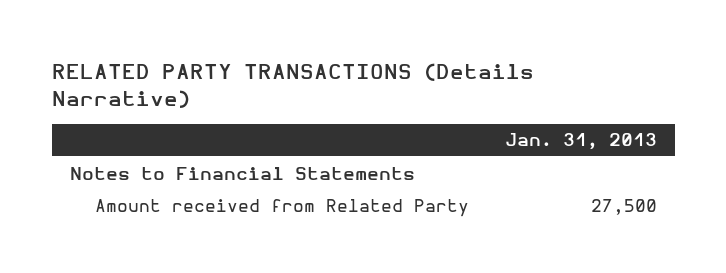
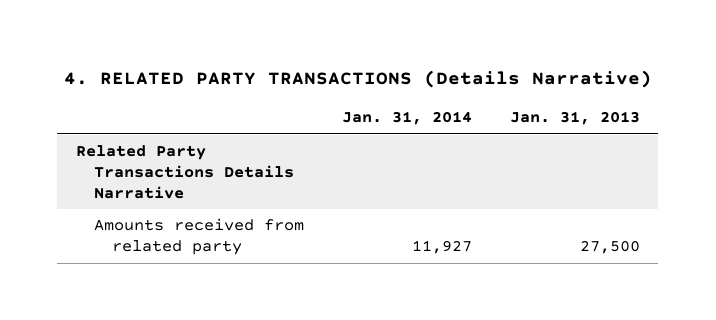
[51,62,534,109] RELATED PARTY TRANSACTIONS (Details Narrative) -> [63,69,652,88] 4. RELATED PARTY TRANSACTIONS (Details Narrative)
none -> [341,111,472,126] Jan. 31, 2014
[69,166,415,180] Notes to Financial Statements -> none
none -> [76,145,295,200] Related Party Transactions Details Narrative
[94,198,469,217] Amount received from Related Party -> [94,218,305,256] Amounts received from related party

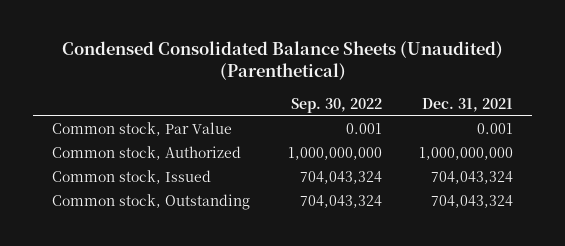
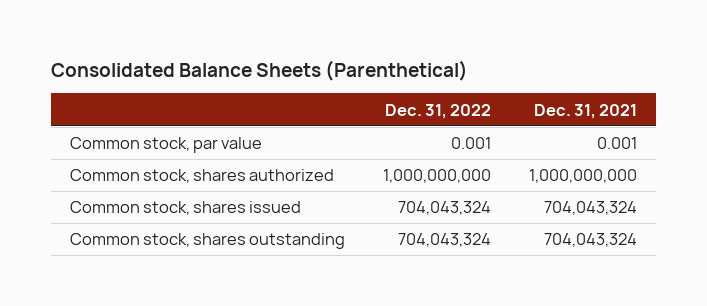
[61,41,503,81] Condensed Consolidated Balance Sheets (Unaudited) (Parenthetical) -> [51,59,469,81] Consolidated Balance Sheets (Parenthetical)
[290,97,382,113] Sep. 30, 2022 -> none
none -> [385,103,492,119] Dec. 31, 2022
[52,122,233,137] Common stock, Par Value -> [70,137,263,154] Common stock, par value
[52,146,242,161] Common stock, Authorized -> [70,169,335,184] Common stock, shares authorized
[52,170,212,185] Common stock, Issued -> [70,201,302,216] Common stock, shares issued
[52,194,251,211] Common stock, Outstanding -> [70,233,346,250] Common stock, shares outstanding

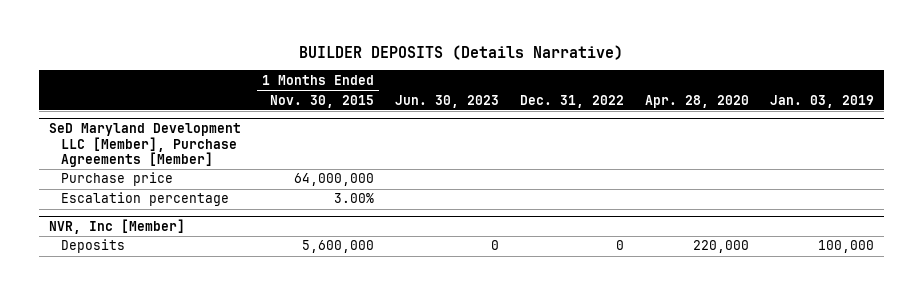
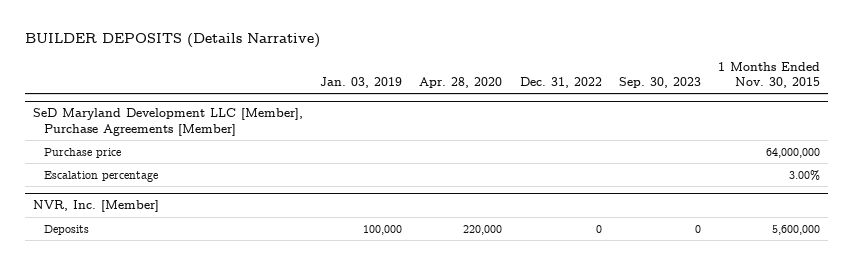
[394,94,499,108] Jun. 30, 2023 -> none
none -> [618,76,701,88] Sep. 30, 2023
[49,219,186,235] NVR, Inc [Member] -> [33,200,160,213] NVR, Inc. [Member]

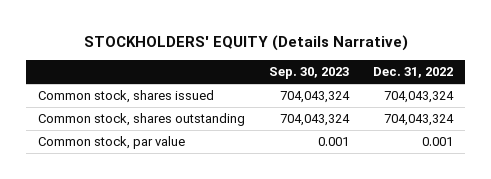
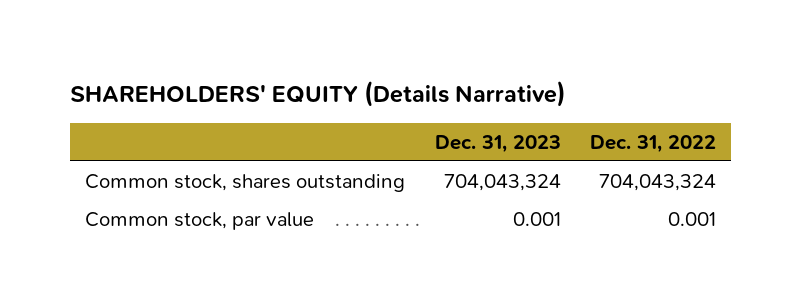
[83,34,408,51] STOCKHOLDERS' EQUITY (Details Narrative) -> [70,81,567,108] SHAREHOLDERS' EQUITY (Details Narrative)
[269,67,350,80] Sep. 30, 2023 -> none
none -> [434,134,561,153] Dec. 31, 2023
[38,90,215,104] Common stock, shares issued -> none

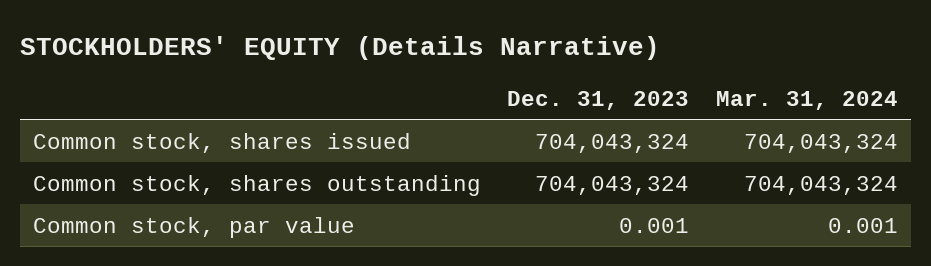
[70,81,567,108] SHAREHOLDERS' EQUITY (Details Narrative) -> [19,35,660,60] STOCKHOLDERS' EQUITY (Details Narrative)
[590,134,717,153] Dec. 31, 2022 -> none
none -> [715,90,898,110] Mar. 31, 2024
none -> [32,132,411,153] Common stock, shares issued

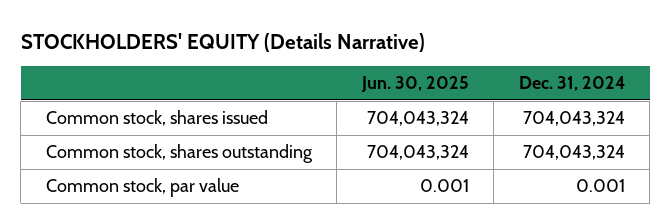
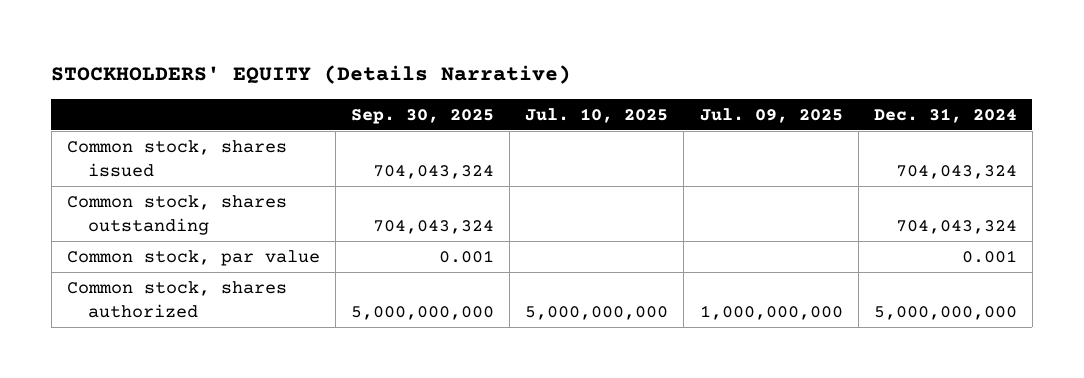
[360,76,469,93] Jun. 30, 2025 -> none
none -> [351,108,495,124] Sep. 30, 2025
none -> [525,107,669,123] Jul. 10, 2025
none -> [699,107,843,123] Jul. 09, 2025
none -> [66,280,287,318] Common stock, shares authorized

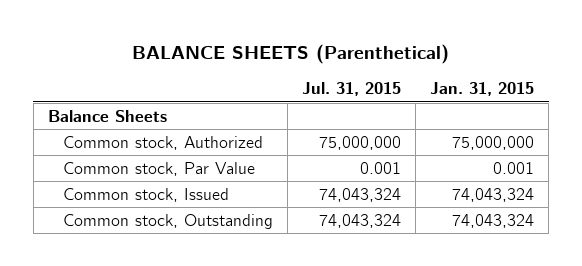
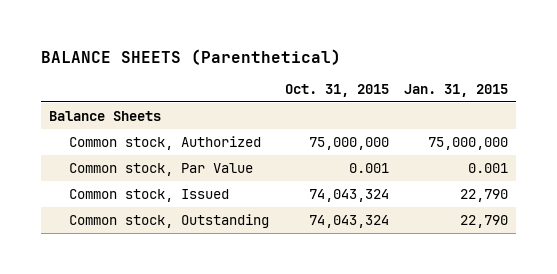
[302,82,402,97] Jul. 31, 2015 -> none
none -> [284,84,389,98] Oct. 31, 2015
[452,187,535,202] 74,043,324 -> [460,188,509,202] 22,790
[452,213,535,228] 74,043,324 -> [460,214,509,228] 22,790

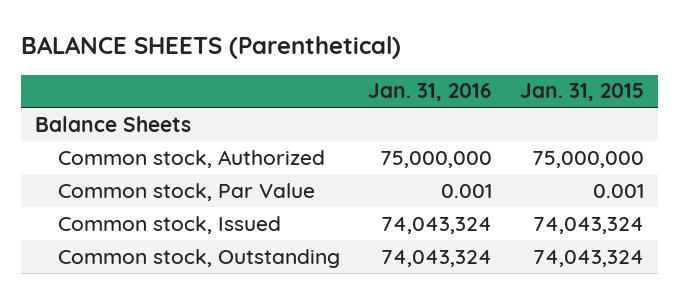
[284,84,389,98] Oct. 31, 2015 -> none
none -> [367,83,492,102] Jan. 31, 2016
[460,188,509,202] 22,790 -> [532,216,644,234] 74,043,324
[460,214,509,228] 22,790 -> [532,249,644,267] 74,043,324

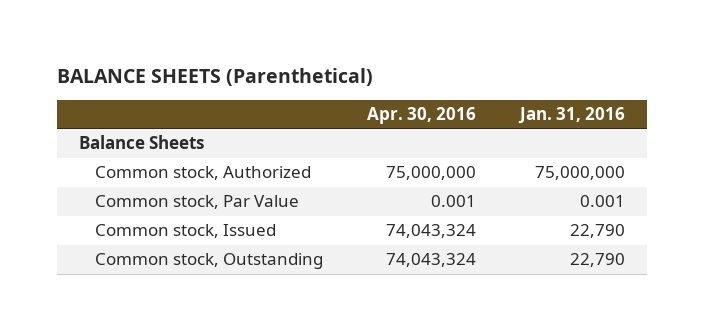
[519,83,644,102] Jan. 31, 2015 -> none
none -> [367,107,477,125] Apr. 30, 2016
[380,216,492,234] 74,043,324 -> [569,224,625,239] 22,790
[380,249,492,267] 74,043,324 -> [569,253,625,268] 22,790

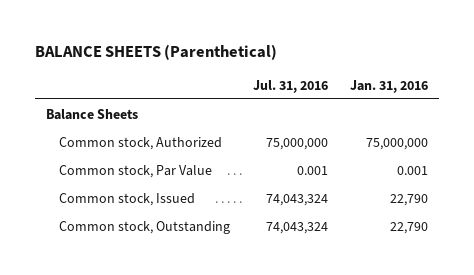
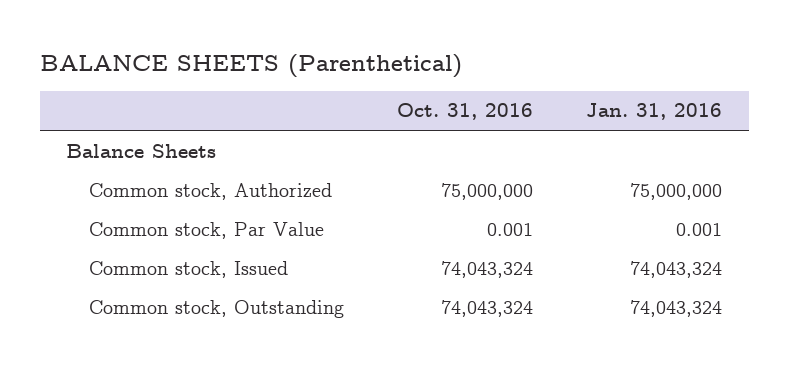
[252,79,328,93] Jul. 31, 2016 -> none
none -> [396,103,533,121] Oct. 31, 2016
[390,193,429,206] 22,790 -> [629,260,722,278] 74,043,324
[390,221,429,234] 22,790 -> [629,299,722,317] 74,043,324

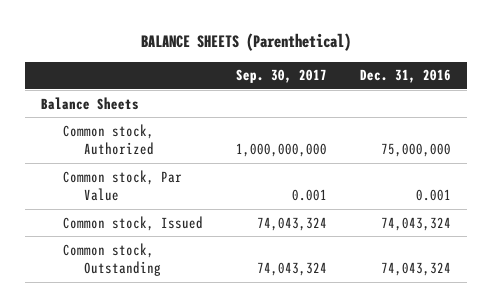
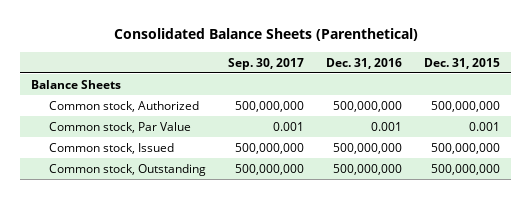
[140,33,351,52] BALANCE SHEETS (Parenthetical) -> [113,28,418,42] Consolidated Balance Sheets (Parenthetical)
none -> [424,57,501,69] Dec. 31, 2015
[235,143,327,158] 1,000,000,000 -> [234,100,304,112] 500,000,000
[380,143,451,158] 75,000,000 -> [333,100,403,112] 500,000,000
[256,216,327,231] 74,043,324 -> [234,142,304,154] 500,000,000
[380,216,451,231] 74,043,324 -> [333,142,403,154] 500,000,000
[256,262,327,277] 74,043,324 -> [234,163,304,175] 500,000,000
[380,262,451,277] 74,043,324 -> [333,163,403,175] 500,000,000

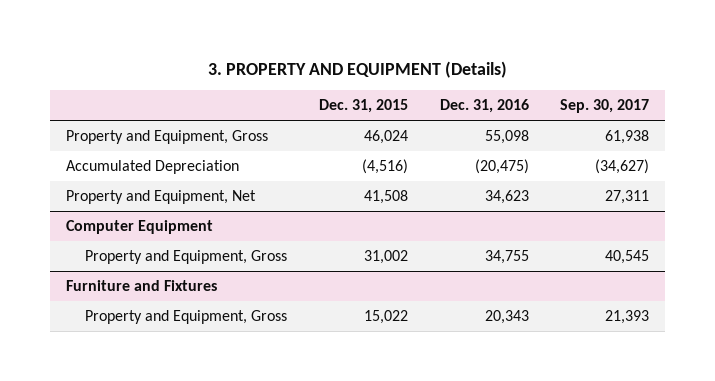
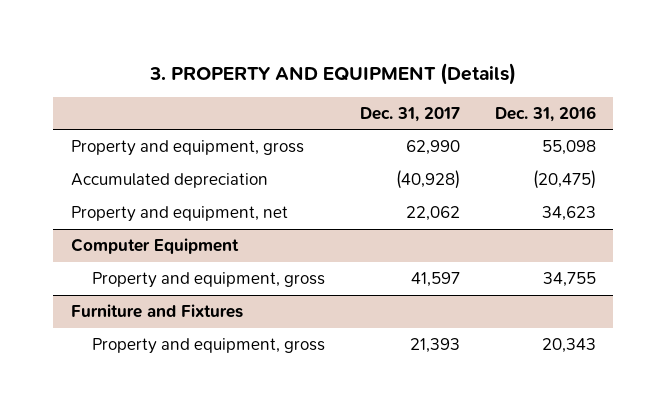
[318,99,408,114] Dec. 31, 2015 -> none
[560,99,650,114] Sep. 30, 2017 -> none
none -> [359,106,460,122] Dec. 31, 2017
[66,129,269,144] Property and Equipment, Gross -> [70,140,304,157] Property and equipment, gross
[66,159,240,174] Accumulated Depreciation -> [70,173,268,189] Accumulated depreciation
[66,189,257,204] Property and Equipment, Net -> [70,206,288,223] Property and equipment, net
[85,249,288,264] Property and Equipment, Gross -> [91,272,325,289] Property and equipment, gross
[85,309,288,324] Property and Equipment, Gross -> [91,338,325,355] Property and equipment, gross

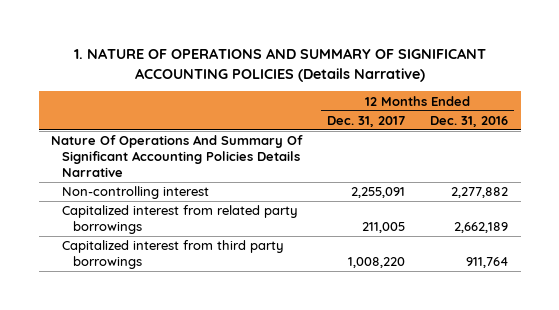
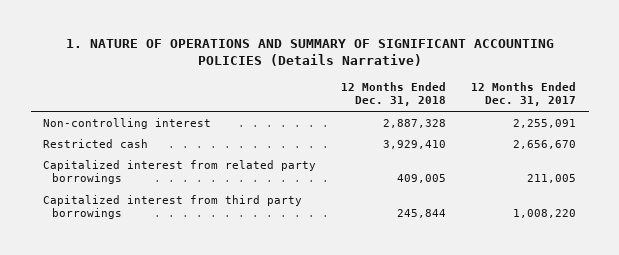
[430,115,509,127] Dec. 31, 2016 -> none
none -> [341,81,447,107] 12 Months Ended Dec. 31, 2018
[51,135,304,177] Nature Of Operations And Summary Of Significant Accounting Policies Details Narrative -> none
none -> [43,138,149,148] Restricted cash

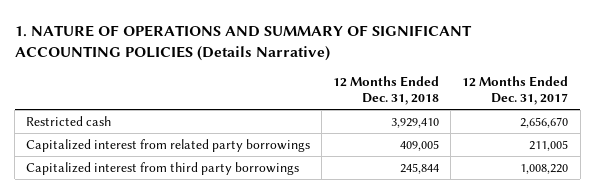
[43,117,212,129] Non-controlling interest -> none

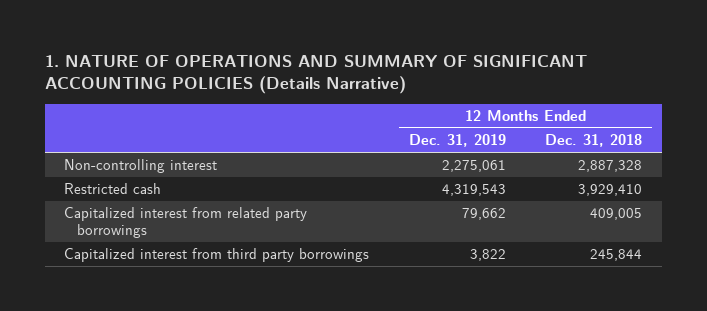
[462,76,569,106] 12 Months Ended Dec. 31, 2017 -> none
none -> [408,134,506,148] Dec. 31, 2019
none -> [64,159,218,174] Non-controlling interest

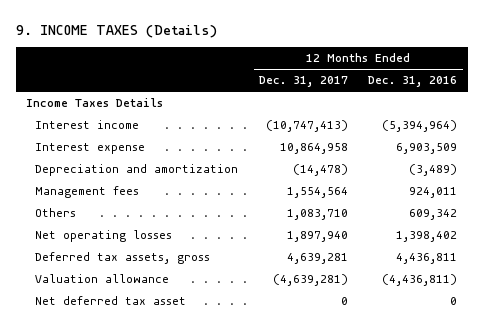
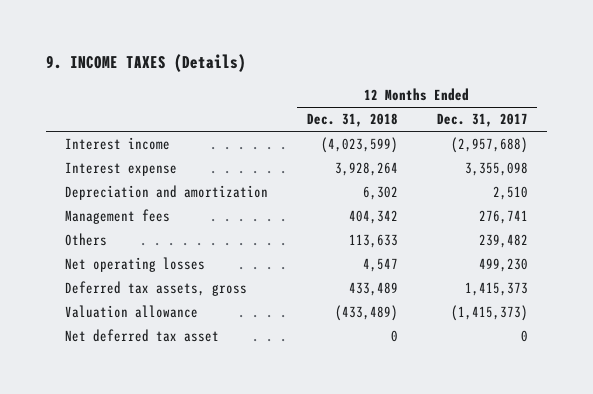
[368,76,458,88] Dec. 31, 2016 -> none
none -> [306,113,398,128] Dec. 31, 2018
[26,98,164,108] Income Taxes Details -> none
[265,120,348,133] (10,747,413) -> [450,137,528,154] (2,957,688)
[279,143,348,155] 10,864,958 -> [464,162,528,177] 3,355,098
[292,164,348,177] (14,478) -> [492,186,528,201] 2,510
[286,187,348,199] 1,554,564 -> [478,210,528,225] 276,741
[286,209,348,221] 1,083,710 -> [478,234,528,249] 239,482
[286,231,348,243] 1,897,940 -> [478,258,528,273] 499,230
[286,253,348,265] 4,639,281 -> [464,282,528,297] 1,415,373
[272,274,348,287] (4,639,281) -> [450,305,528,322] (1,415,373)

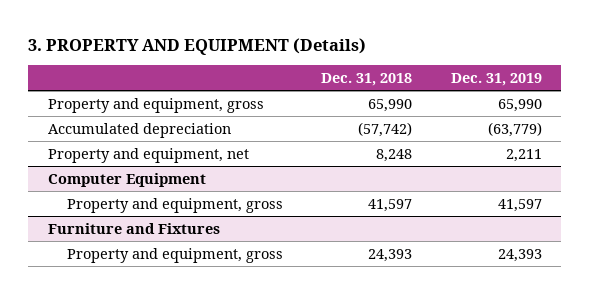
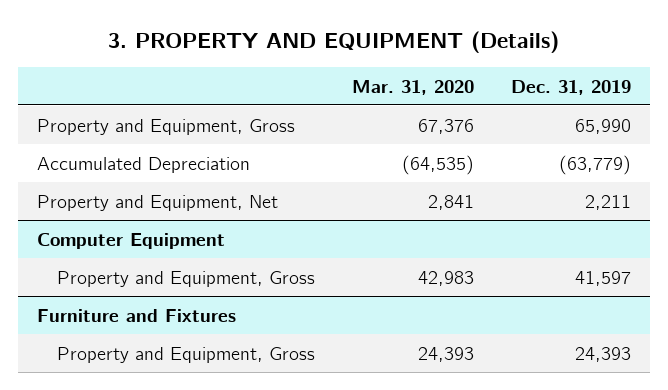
[321,72,413,86] Dec. 31, 2018 -> none
none -> [352,79,475,95] Mar. 31, 2020
[47,97,264,113] Property and equipment, gross -> [36,118,295,135] Property and Equipment, Gross
[47,122,231,138] Accumulated depreciation -> [36,156,250,173] Accumulated Depreciation
[47,147,249,163] Property and equipment, net -> [36,194,278,211] Property and Equipment, Net
[66,197,283,213] Property and equipment, gross -> [57,270,316,287] Property and Equipment, Gross
[66,247,283,263] Property and equipment, gross -> [57,346,316,363] Property and Equipment, Gross

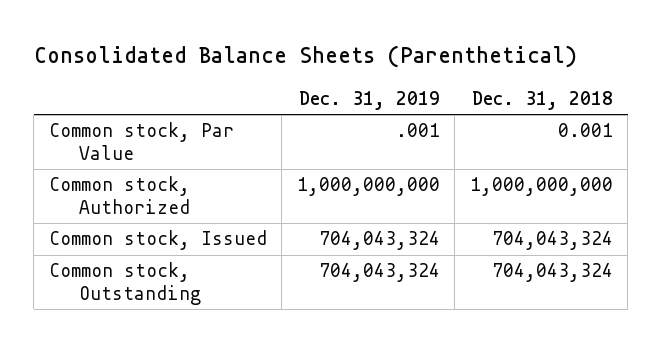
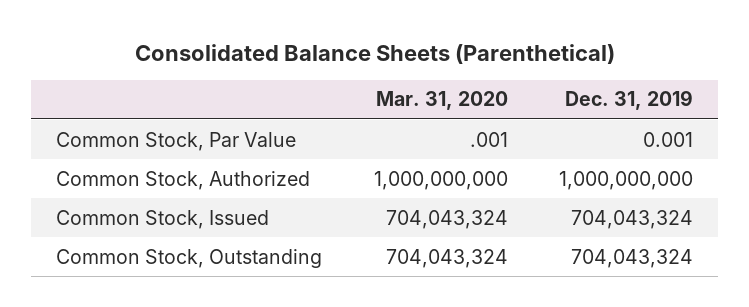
[471,91,613,111] Dec. 31, 2018 -> none
none -> [375,91,508,111] Mar. 31, 2020
[48,122,234,160] Common stock, Par Value -> [56,131,297,151] Common Stock, Par Value
[395,123,440,138] .001 -> [642,131,693,147] 0.001
[48,176,190,214] Common stock, Authorized -> [56,170,311,190] Common Stock, Authorized
[48,230,267,251] Common stock, Issued -> [56,209,270,229] Common Stock, Issued
[48,262,201,305] Common stock, Outstanding -> [56,248,323,268] Common Stock, Outstanding

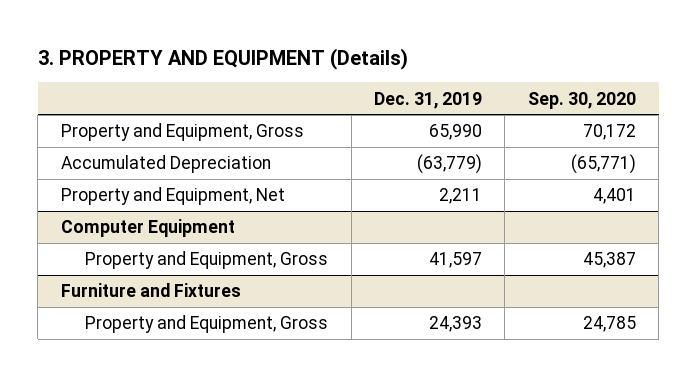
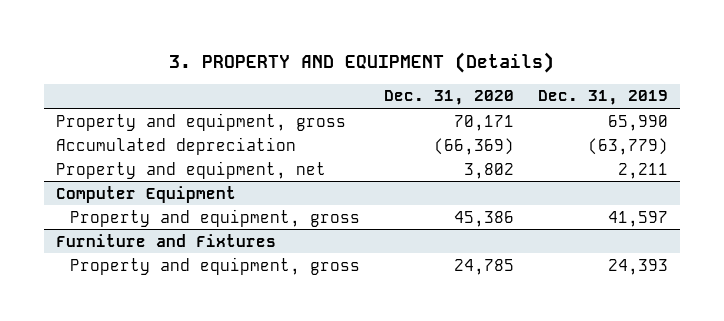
[527,91,636,109] Sep. 30, 2020 -> none
none -> [383,90,514,106] Dec. 31, 2020
[60,123,304,142] Property and Equipment, Gross -> [55,112,346,131] Property and equipment, gross
[60,155,271,174] Accumulated Depreciation -> [55,136,296,155] Accumulated depreciation
[60,187,285,206] Property and Equipment, Net -> [55,160,326,179] Property and equipment, net
[85,251,329,270] Property and Equipment, Gross -> [69,208,360,227] Property and equipment, gross
[85,315,329,334] Property and Equipment, Gross -> [69,256,360,275] Property and equipment, gross

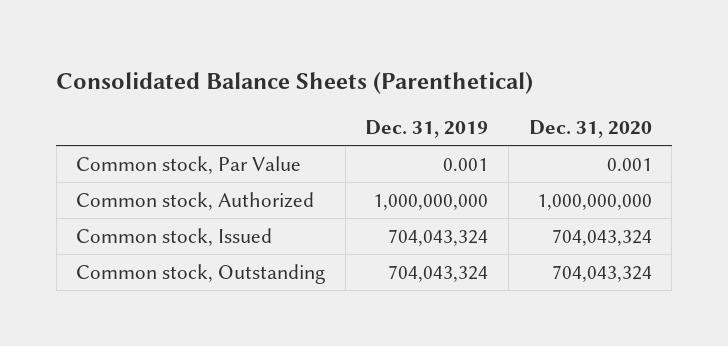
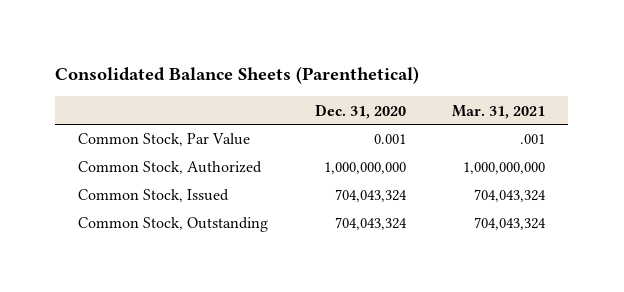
[365,120,489,139] Dec. 31, 2019 -> none
none -> [452,104,546,119] Mar. 31, 2021
[76,155,302,174] Common stock, Par Value -> [78,133,251,147] Common Stock, Par Value
[76,191,315,210] Common stock, Authorized -> [78,161,263,175] Common Stock, Authorized
[76,227,273,246] Common stock, Issued -> [78,189,230,203] Common Stock, Issued
[76,263,326,284] Common stock, Outstanding -> [78,217,269,233] Common Stock, Outstanding

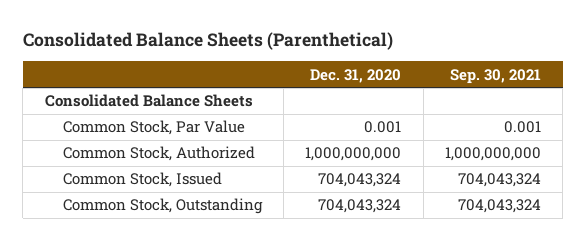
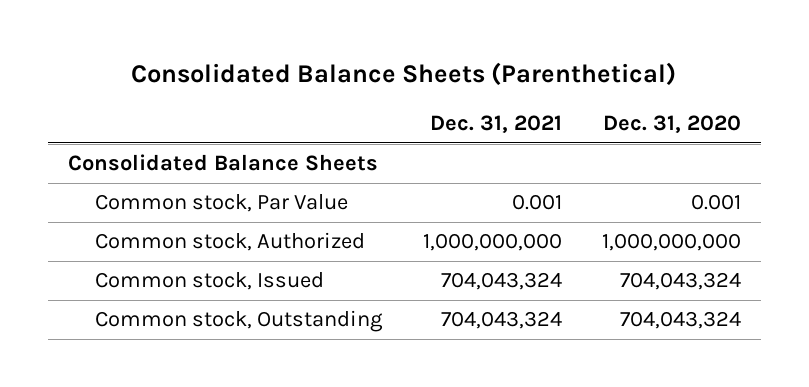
[450,68,542,84] Sep. 30, 2021 -> none
none -> [429,115,562,134] Dec. 31, 2021
[62,120,245,136] Common Stock, Par Value -> [95,194,349,213] Common stock, Par Value
[62,146,255,162] Common Stock, Authorized -> [95,232,366,252] Common stock, Authorized
[62,172,222,188] Common Stock, Issued -> [95,272,325,291] Common stock, Issued
[62,198,263,215] Common Stock, Outstanding -> [95,310,384,333] Common stock, Outstanding

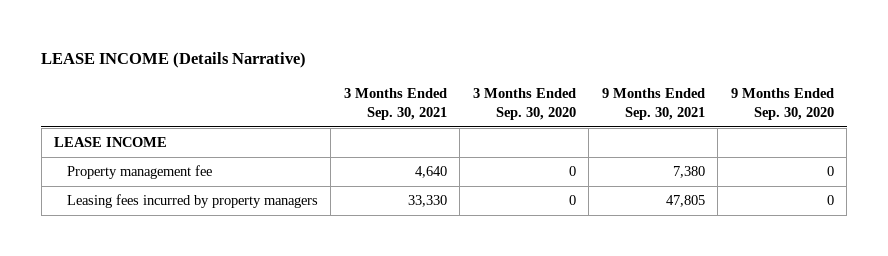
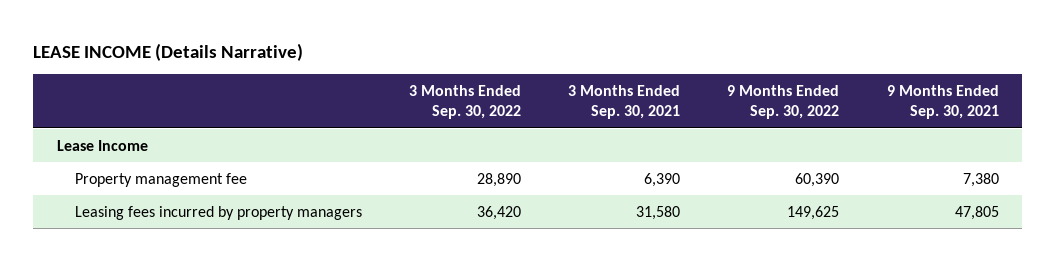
[472,87,576,120] 3 Months Ended Sep. 30, 2020 -> none
[730,87,834,120] 9 Months Ended Sep. 30, 2020 -> none
none -> [408,84,521,120] 3 Months Ended Sep. 30, 2022
none -> [727,84,840,120] 9 Months Ended Sep. 30, 2022
[54,137,168,148] LEASE INCOME -> [56,139,148,151] Lease Income
[414,166,447,179] 4,640 -> [644,172,681,187] 6,390
[407,195,447,208] 33,330 -> [636,205,681,220] 31,580

